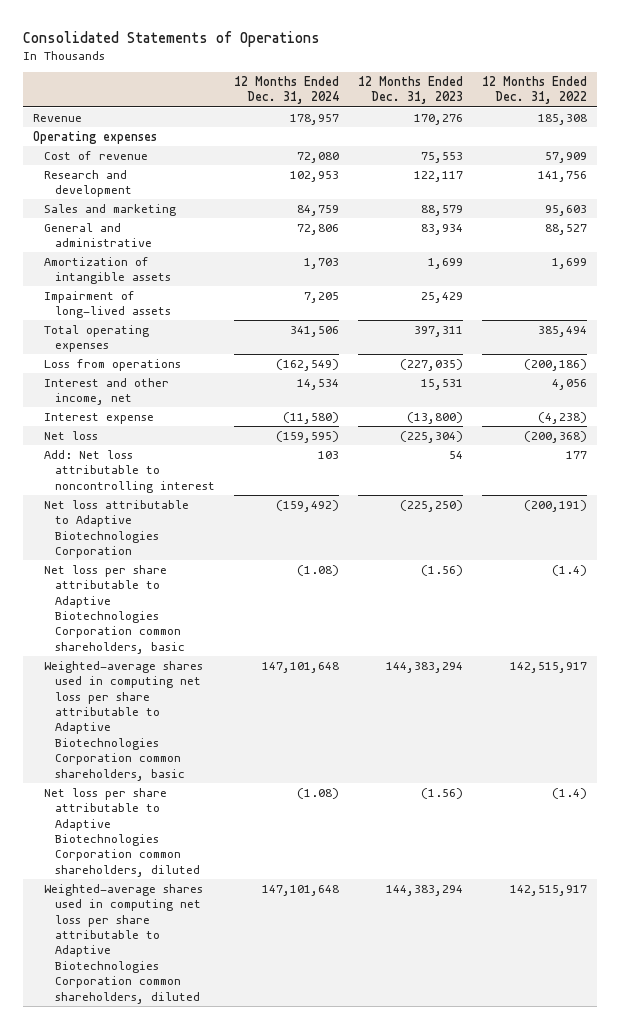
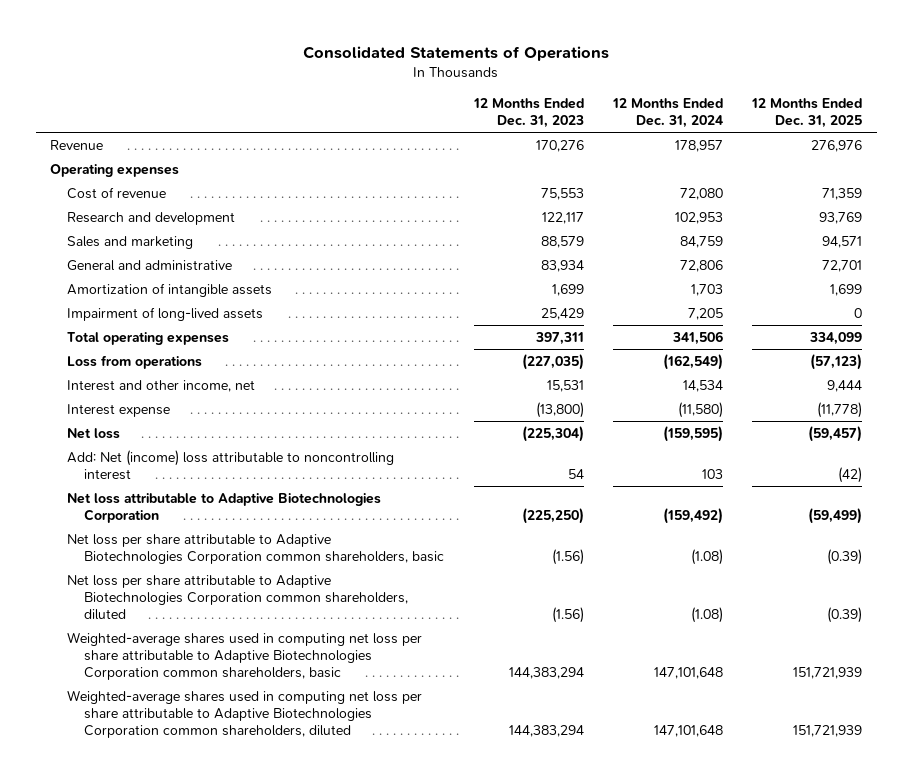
[482,76,588,105] 12 Months Ended Dec. 31, 2022 -> none
none -> [751,97,863,128] 12 Months Ended Dec. 31, 2025
[43,449,215,493] Add: Net loss attributable to noncontrolling interest -> [67,449,395,480] Add: Net (income) loss attributable to noncontrolling interest
[43,660,203,781] Weighted-average shares used in computing net loss per share attributable to Adaptive Biotechnologies Corporation common shareholders, basic -> [67,631,423,680] Weighted-average shares used in computing net loss per share attributable to Adaptive Biotechnologies Corporation common shareholders, basic

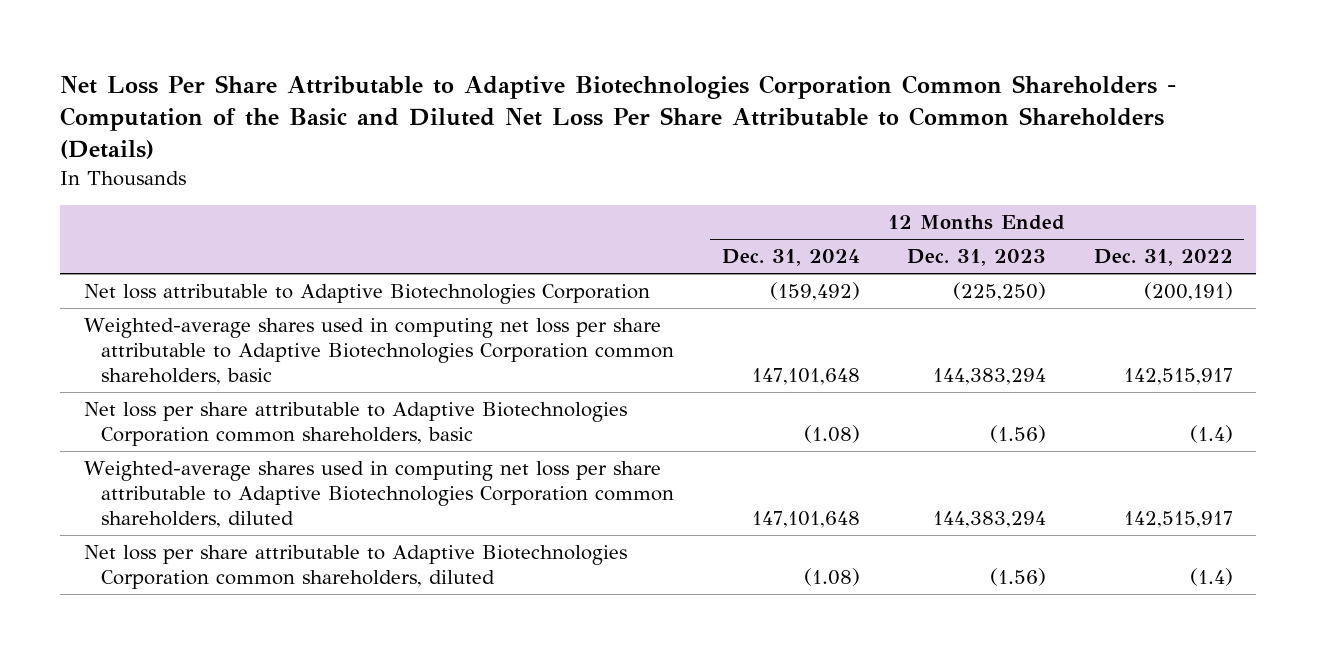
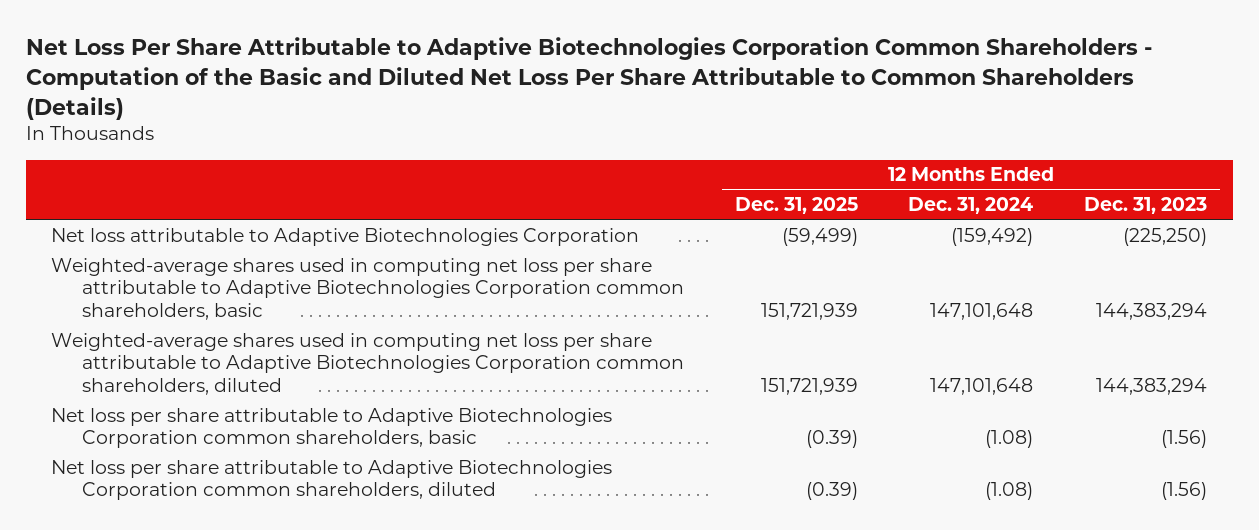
[1093,249,1233,267] Dec. 31, 2022 -> none
none -> [734,197,858,215] Dec. 31, 2025
[84,402,628,447] Net loss per share attributable to Adaptive Biotechnologies Corporation common shareholders, basic -> [51,407,613,449] Net loss per share attributable to Adaptive Biotechnologies Corporation common shareholders, basic

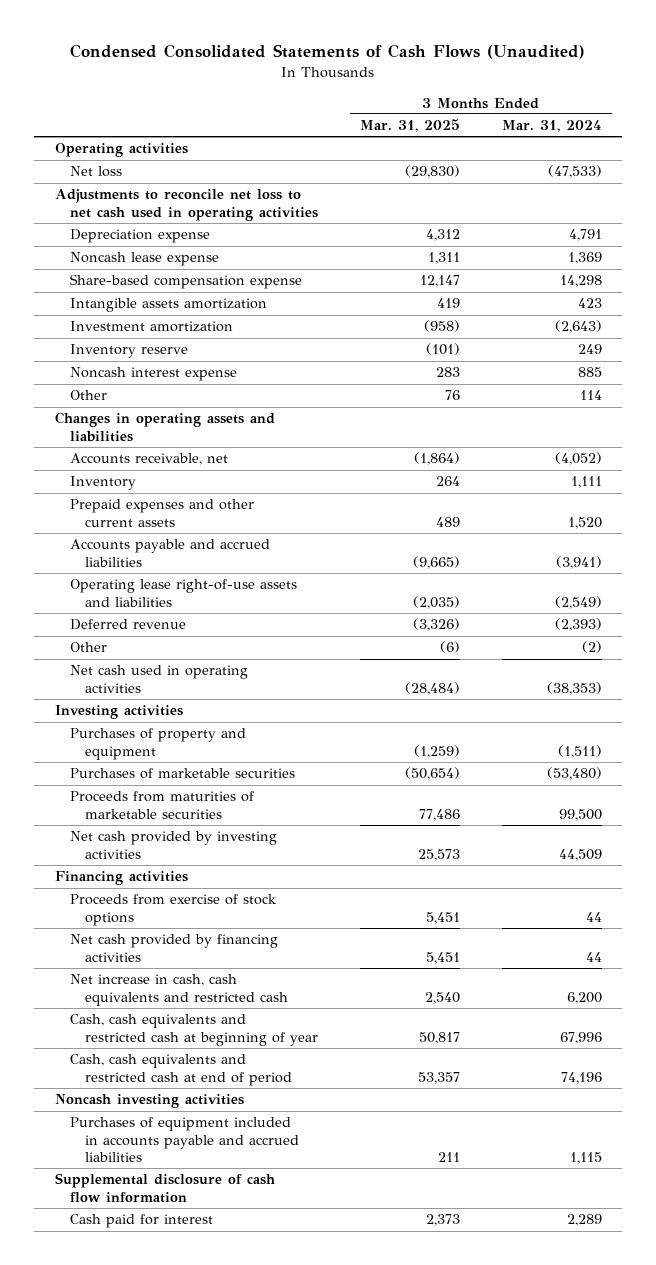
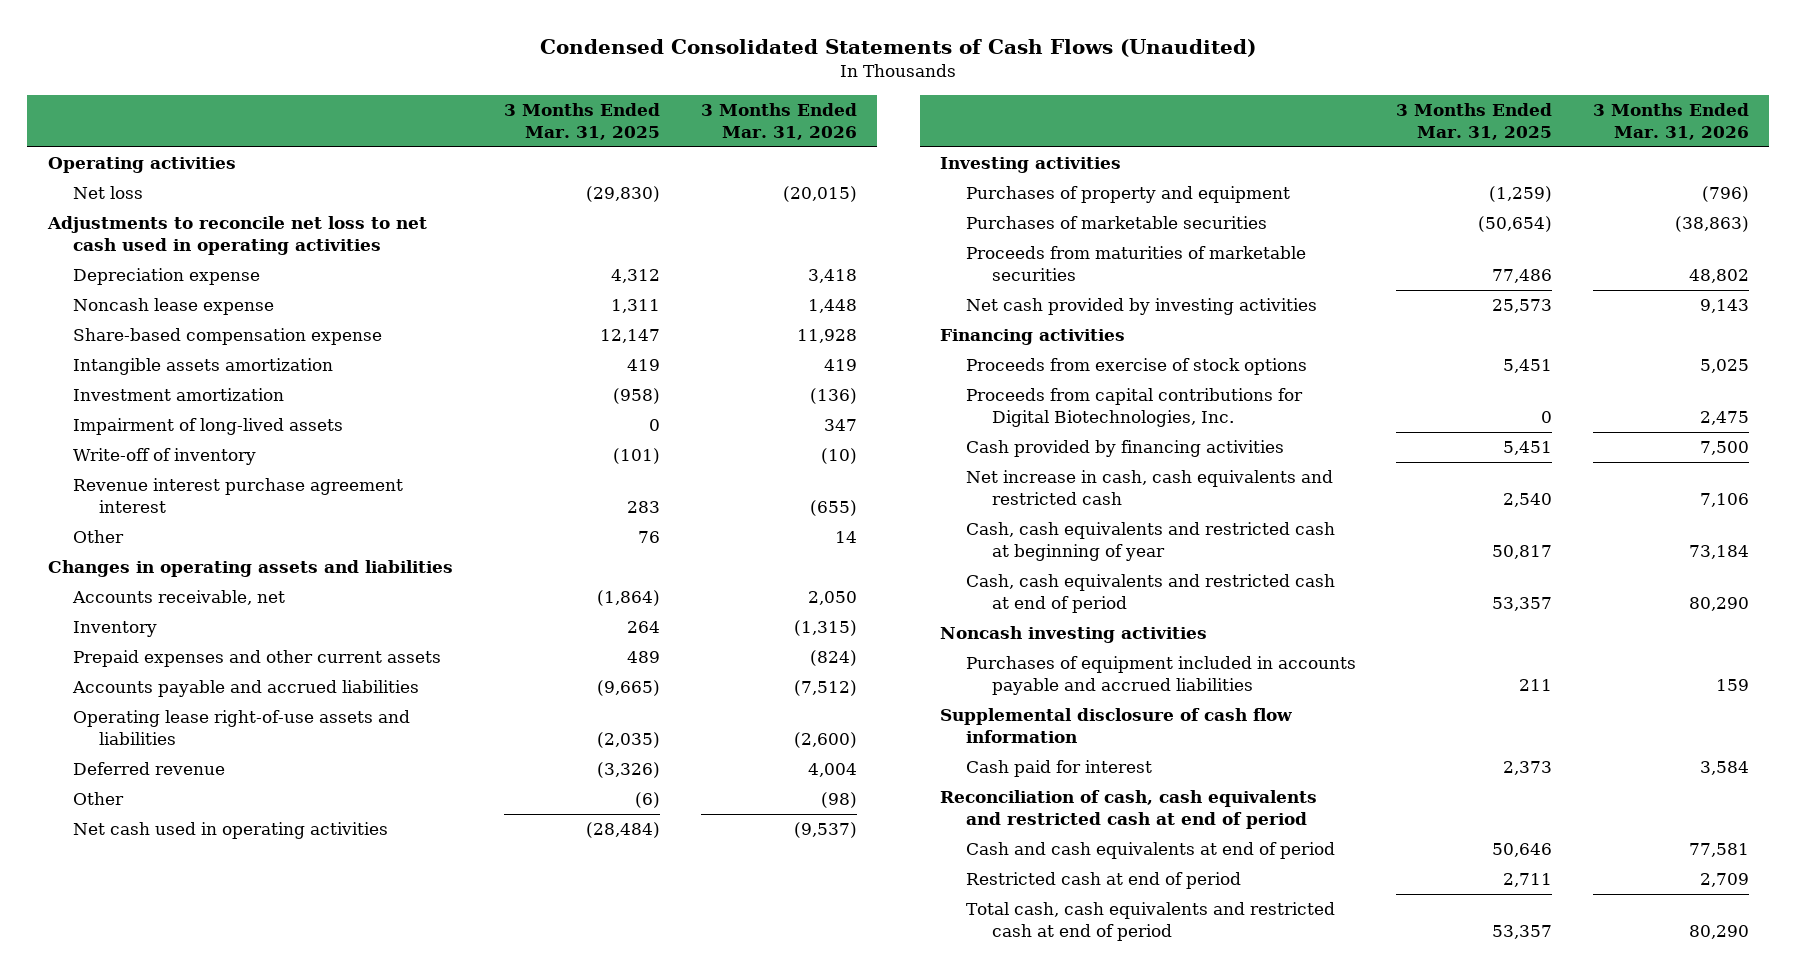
[501,120,602,133] Mar. 31, 2024 -> none
none -> [700,102,857,140] 3 Months Ended Mar. 31, 2026
[70,344,189,359] Inventory reserve -> none
none -> [73,418,344,436] Impairment of long-lived assets
none -> [73,448,257,466] Write-off of inventory
[70,367,238,382] Noncash interest expense -> [73,478,404,514] Revenue interest purchase agreement interest
none -> [965,388,1303,428] Proceeds from capital contributions for Digital Biotechnologies, Inc.
[70,934,279,962] Net cash provided by financing activities -> [965,440,1284,458] Cash provided by financing activities
none -> [940,790,1318,830] Reconciliation of cash, cash equivalents and restricted cash at end of period
none -> [965,842,1335,860] Cash and cash equivalents at end of period
none -> [965,872,1241,890] Restricted cash at end of period
none -> [965,902,1335,942] Total cash, cash equivalents and restricted cash at end of period

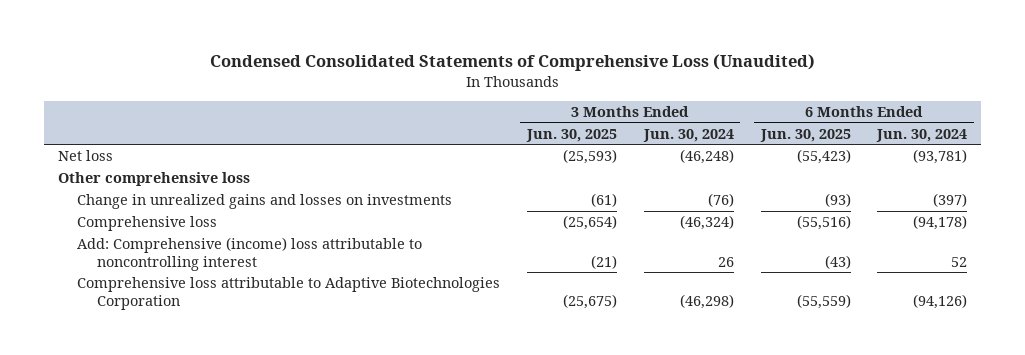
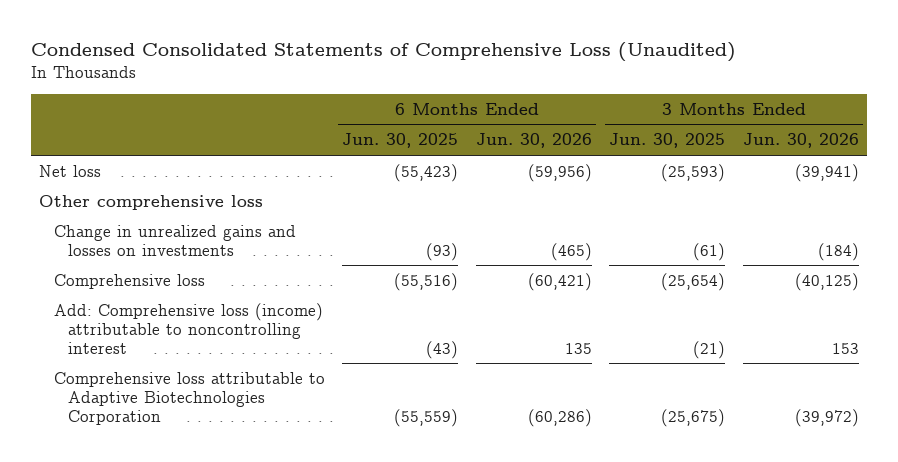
[642,128,734,142] Jun. 30, 2024 -> none
[876,128,968,142] Jun. 30, 2024 -> none
none -> [475,133,592,149] Jun. 30, 2026
none -> [742,133,859,149] Jun. 30, 2026
[77,237,423,271] Add: Comprehensive (income) loss attributable to noncontrolling interest -> [53,302,323,354] Add: Comprehensive loss (income) attributable to noncontrolling interest

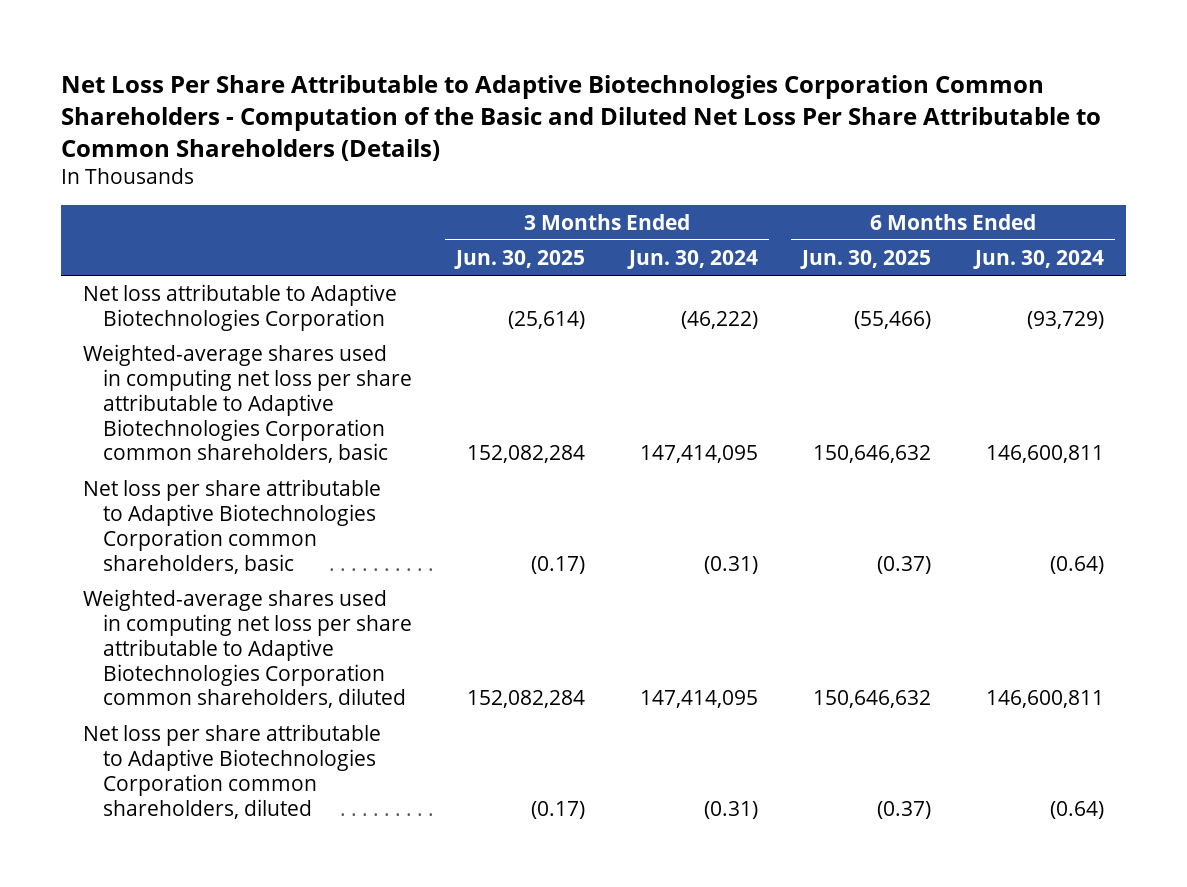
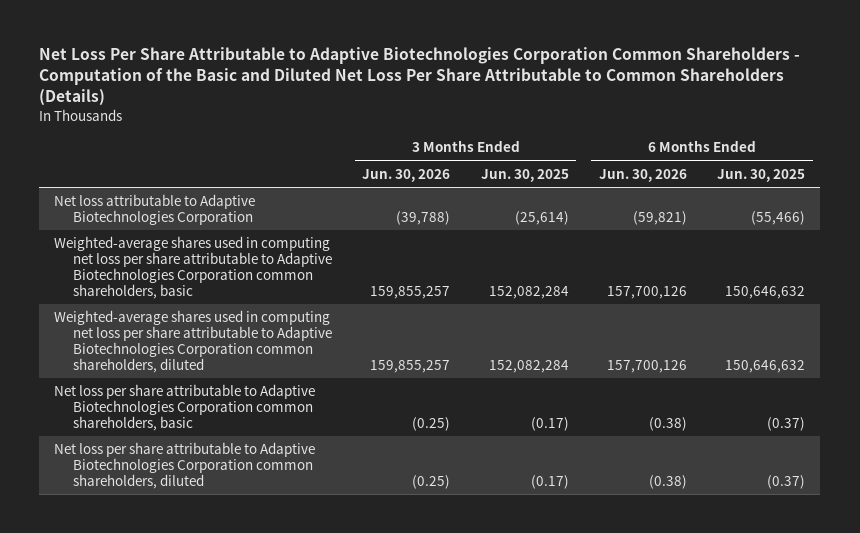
[626,249,758,269] Jun. 30, 2024 -> none
[972,249,1104,269] Jun. 30, 2024 -> none
none -> [362,168,451,182] Jun. 30, 2026
none -> [599,168,688,182] Jun. 30, 2026
[83,478,382,574] Net loss per share attributable to Adaptive Biotechnologies Corporation common shareholders, basic -> [54,384,316,431] Net loss per share attributable to Adaptive Biotechnologies Corporation common shareholders, basic

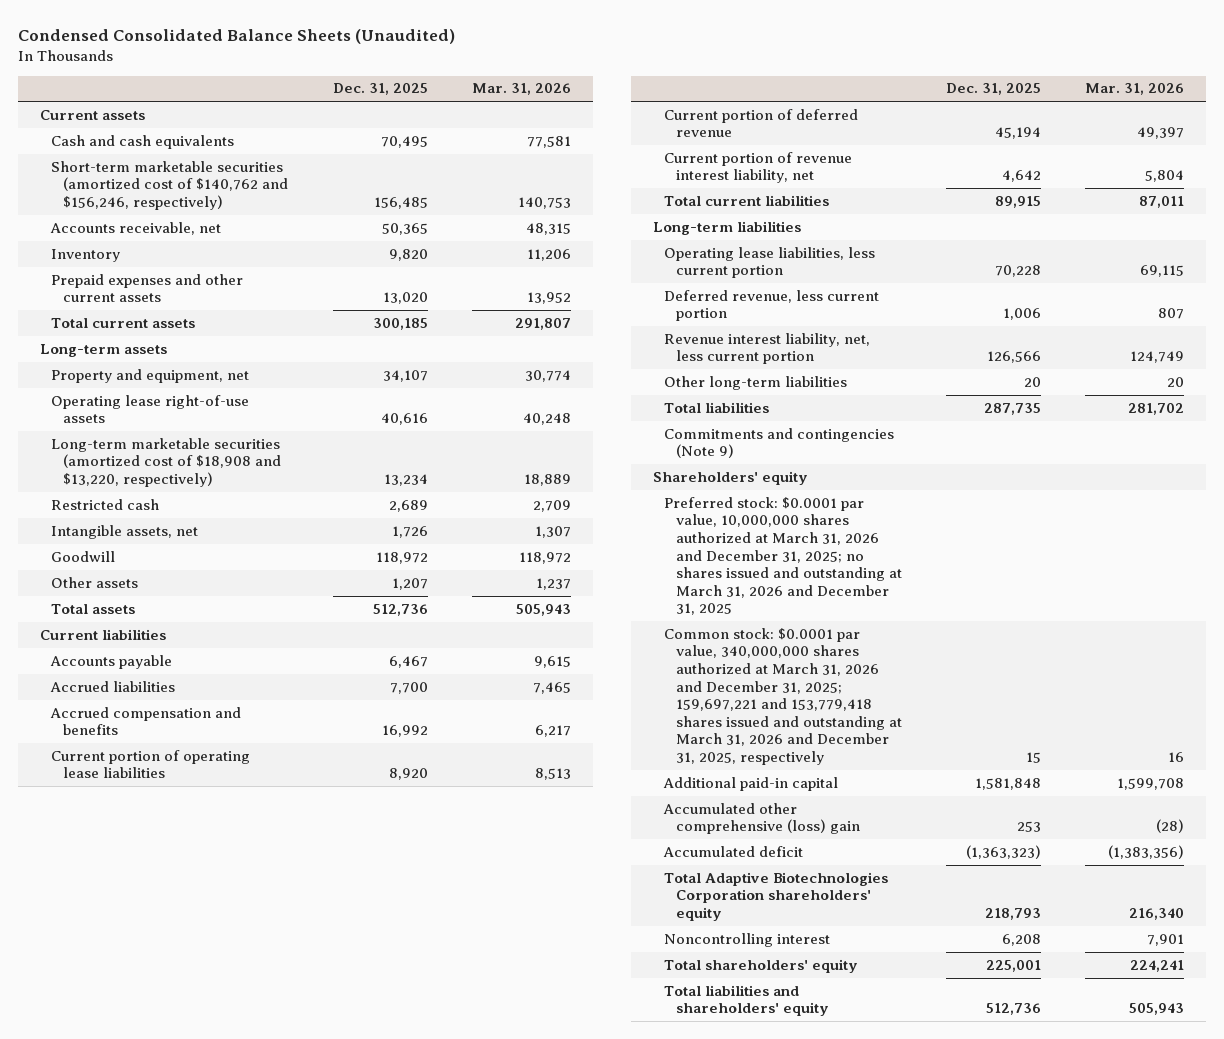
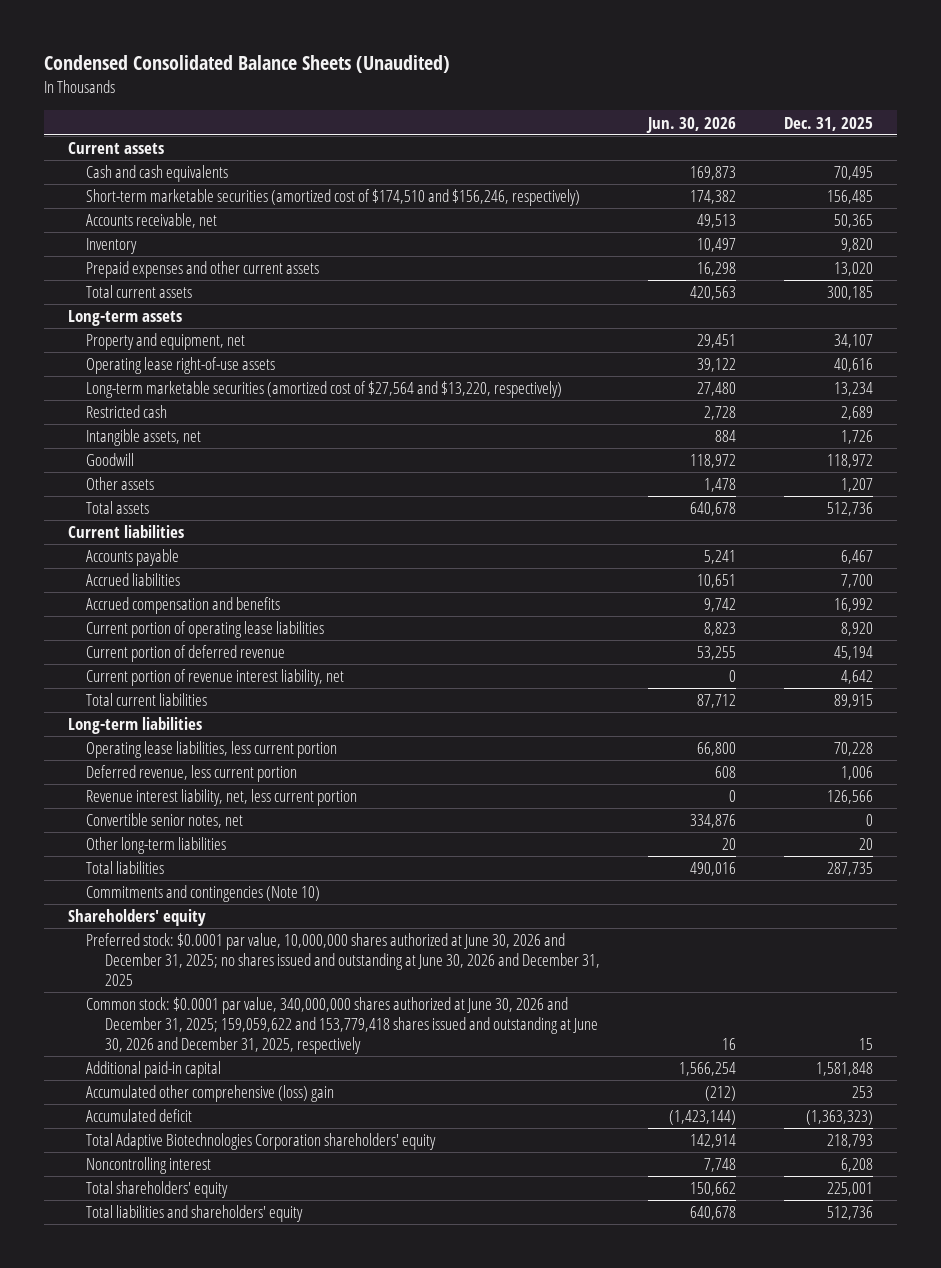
[472,83,572,96] Mar. 31, 2026 -> none
none -> [645,116,736,133] Jun. 30, 2026
[51,160,289,211] Short-term marketable securities (amortized cost of $140,762 and $156,246, respectively) -> [86,189,581,207] Short-term marketable securities (amortized cost of $174,510 and $156,246, respectively)
[51,437,282,488] Long-term marketable securities (amortized cost of $18,908 and $13,220, respectively) -> [86,381,563,399] Long-term marketable securities (amortized cost of $27,564 and $13,220, respectively)
none -> [86,813,244,829] Convertible senior notes, net
[664,427,895,459] Commitments and contingencies (Note 9) -> [86,885,321,903] Commitments and contingencies (Note 10)
[664,496,903,616] Preferred stock: $0.0001 par value, 10,000,000 shares authorized at March 31, 2026 and December 31, 2025; no shares issued and outstanding at March 31, 2026 and December 31, 2025 -> [86,933,600,986] Preferred stock: $0.0001 par value, 10,000,000 shares authorized at June 30, 2026 and December 31, 2025; no shares issued and outstanding at June 30, 2026 and December 31, 2025
[664,627,903,765] Common stock: $0.0001 par value, 340,000,000 shares authorized at March 31, 2026 and December 31, 2025; 159,697,221 and 153,779,418 shares issued and outstanding at March 31, 2026 and December 31, 2025, respectively -> [86,997,598,1054] Common stock: $0.0001 par value, 340,000,000 shares authorized at June 30, 2026 and December 31, 2025; 159,059,622 and 153,779,418 shares issued and outstanding at June 30, 2026 and December 31, 2025, respectively

